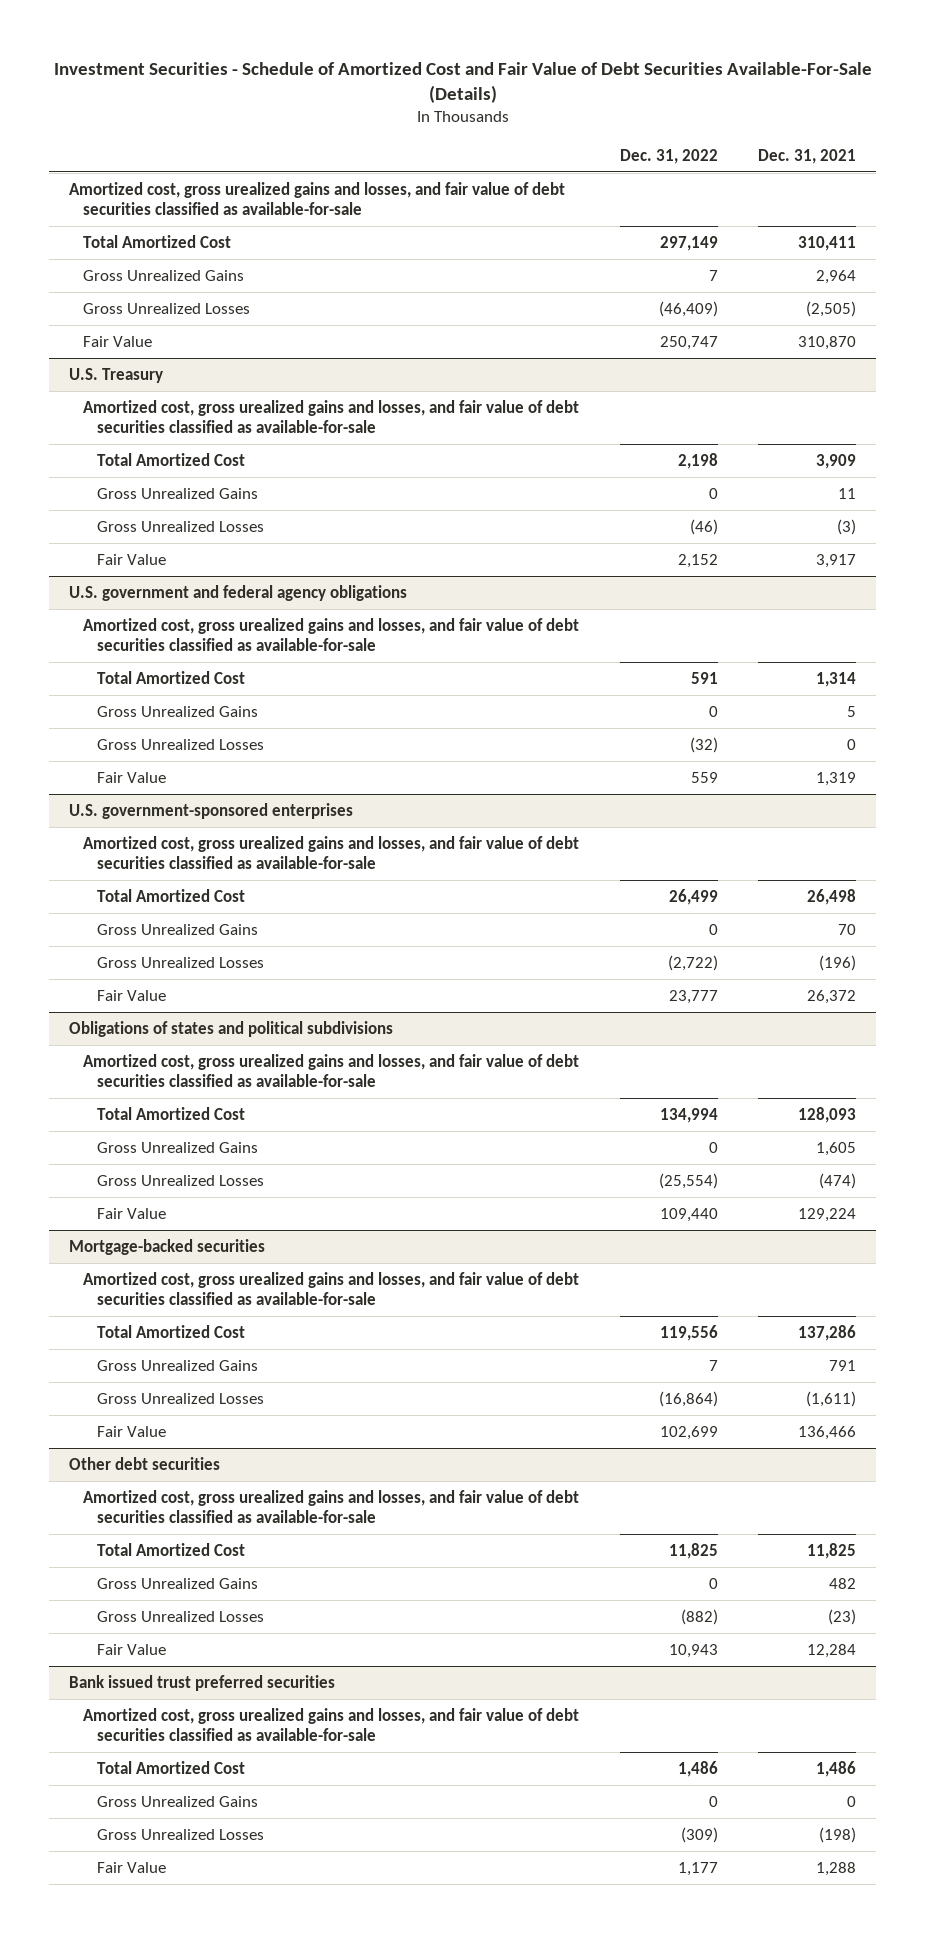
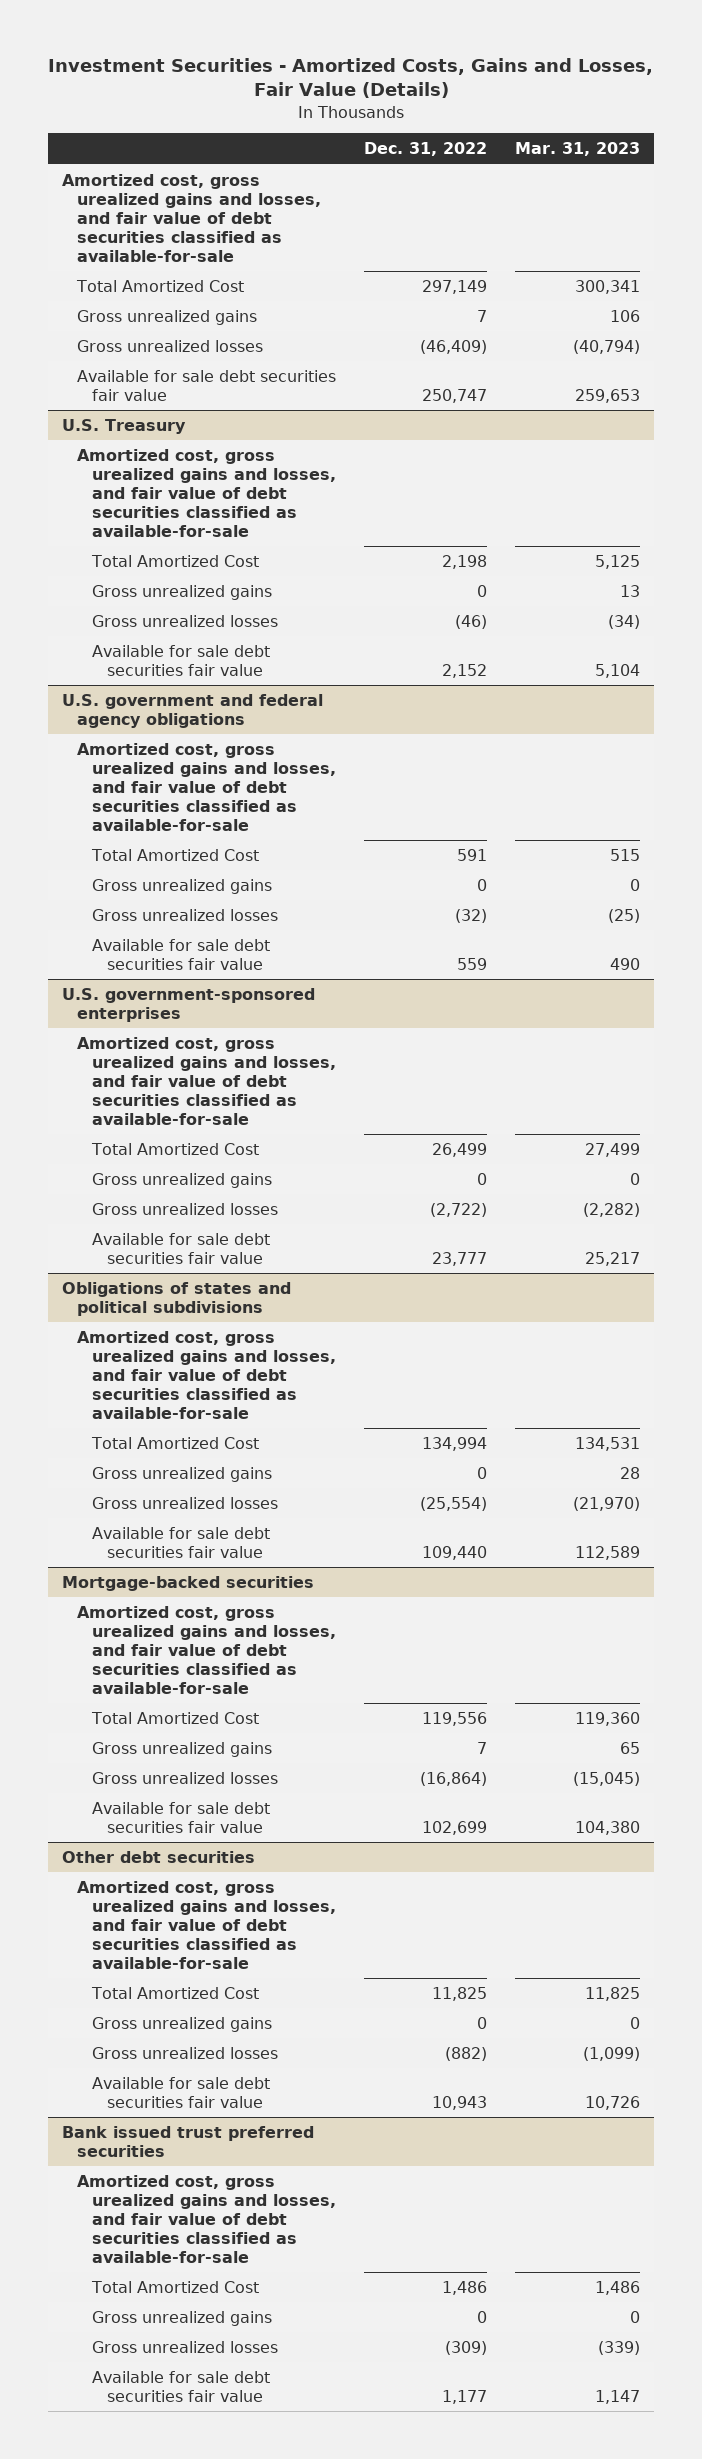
[53,61,872,104] Investment Securities - Schedule of Amortized Cost and Fair Value of Debt Securities Available-For-Sale (Details) -> [47,58,653,99] Investment Securities - Amortized Costs, Gains and Losses, Fair Value (Details)
[757,148,856,164] Dec. 31, 2021 -> none
none -> [515,142,641,157] Mar. 31, 2023
[83,269,245,281] Gross Unrealized Gains -> [76,309,257,325] Gross unrealized gains
[83,302,251,314] Gross Unrealized Losses -> [76,339,263,352] Gross unrealized losses
[83,335,153,347] Fair Value -> [76,369,336,401] Available for sale debt securities fair value
[97,487,259,499] Gross Unrealized Gains -> [92,584,273,600] Gross unrealized gains
[97,520,265,532] Gross Unrealized Losses -> [92,614,279,627] Gross unrealized losses
[97,553,167,565] Fair Value -> [92,644,271,676] Available for sale debt securities fair value
[97,705,259,717] Gross Unrealized Gains -> [92,878,273,894] Gross unrealized gains
[97,738,265,750] Gross Unrealized Losses -> [92,908,279,921] Gross unrealized losses
[97,771,167,783] Fair Value -> [92,938,271,970] Available for sale debt securities fair value
[97,923,259,935] Gross Unrealized Gains -> [92,1172,273,1188] Gross unrealized gains
[97,956,265,968] Gross Unrealized Losses -> [92,1202,279,1215] Gross unrealized losses
[97,989,167,1001] Fair Value -> [92,1232,271,1264] Available for sale debt securities fair value
[97,1141,259,1153] Gross Unrealized Gains -> [92,1466,273,1482] Gross unrealized gains
[97,1174,265,1186] Gross Unrealized Losses -> [92,1496,279,1509] Gross unrealized losses
[97,1207,167,1219] Fair Value -> [92,1526,271,1558] Available for sale debt securities fair value
[97,1359,259,1371] Gross Unrealized Gains -> [92,1741,273,1757] Gross unrealized gains
[97,1392,265,1404] Gross Unrealized Losses -> [92,1771,279,1784] Gross unrealized losses
[97,1425,167,1437] Fair Value -> [92,1801,271,1833] Available for sale debt securities fair value
[97,1577,259,1589] Gross Unrealized Gains -> [92,2016,273,2032] Gross unrealized gains
[97,1610,265,1622] Gross Unrealized Losses -> [92,2046,279,2059] Gross unrealized losses
[97,1643,167,1655] Fair Value -> [92,2076,271,2108] Available for sale debt securities fair value
[97,1795,259,1807] Gross Unrealized Gains -> [92,2310,273,2326] Gross unrealized gains
[97,1828,265,1840] Gross Unrealized Losses -> [92,2340,279,2353] Gross unrealized losses
[97,1861,167,1873] Fair Value -> [92,2370,271,2402] Available for sale debt securities fair value

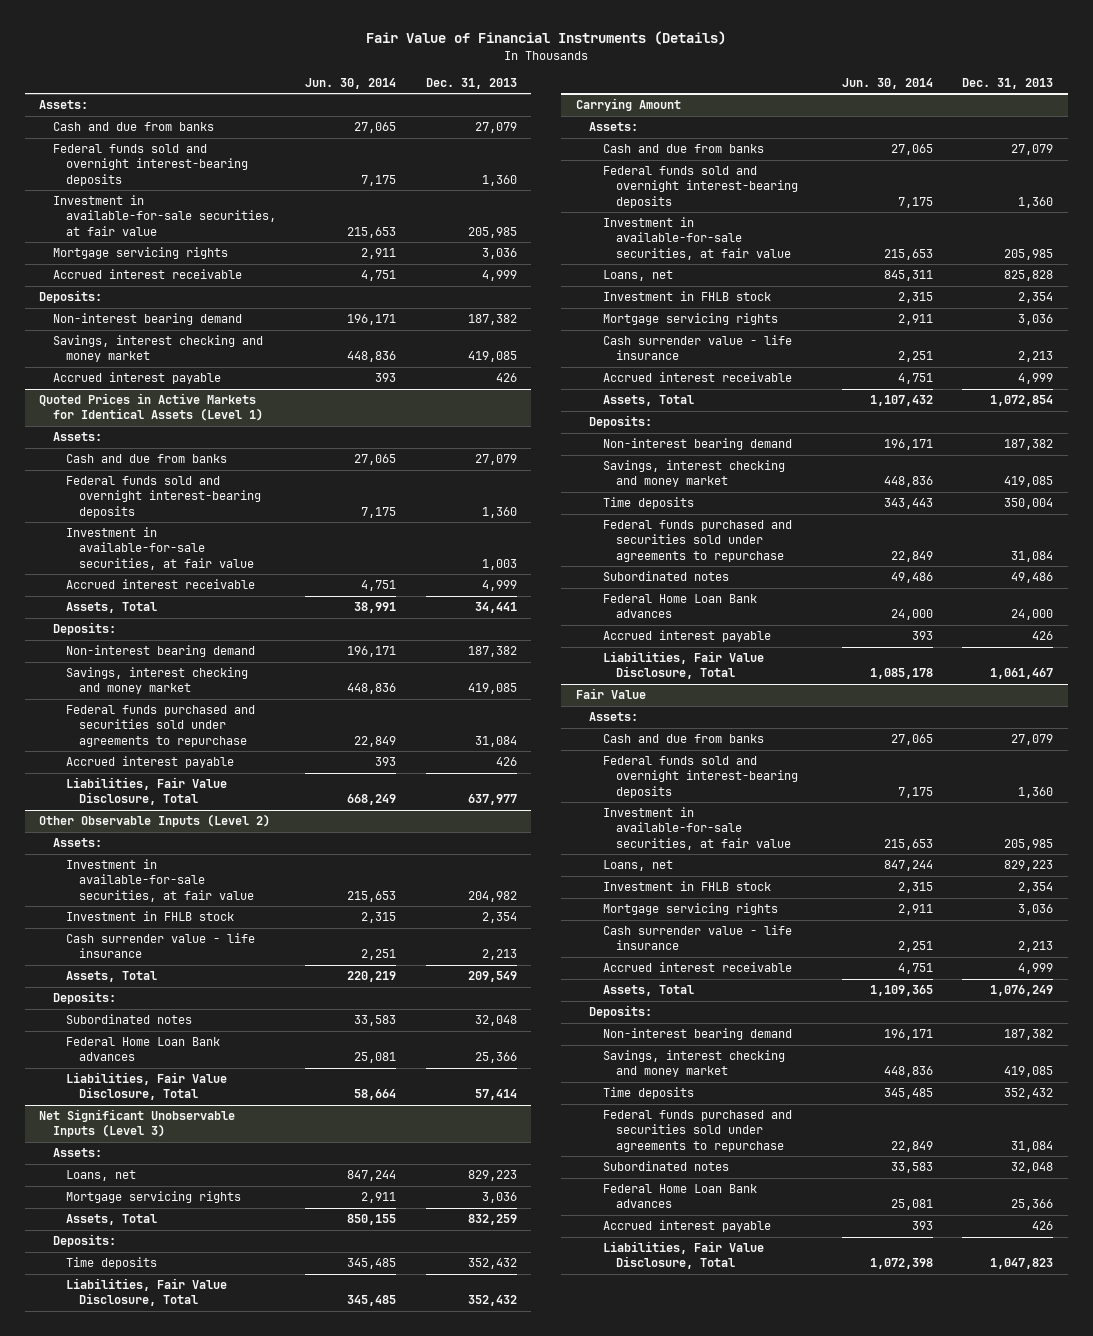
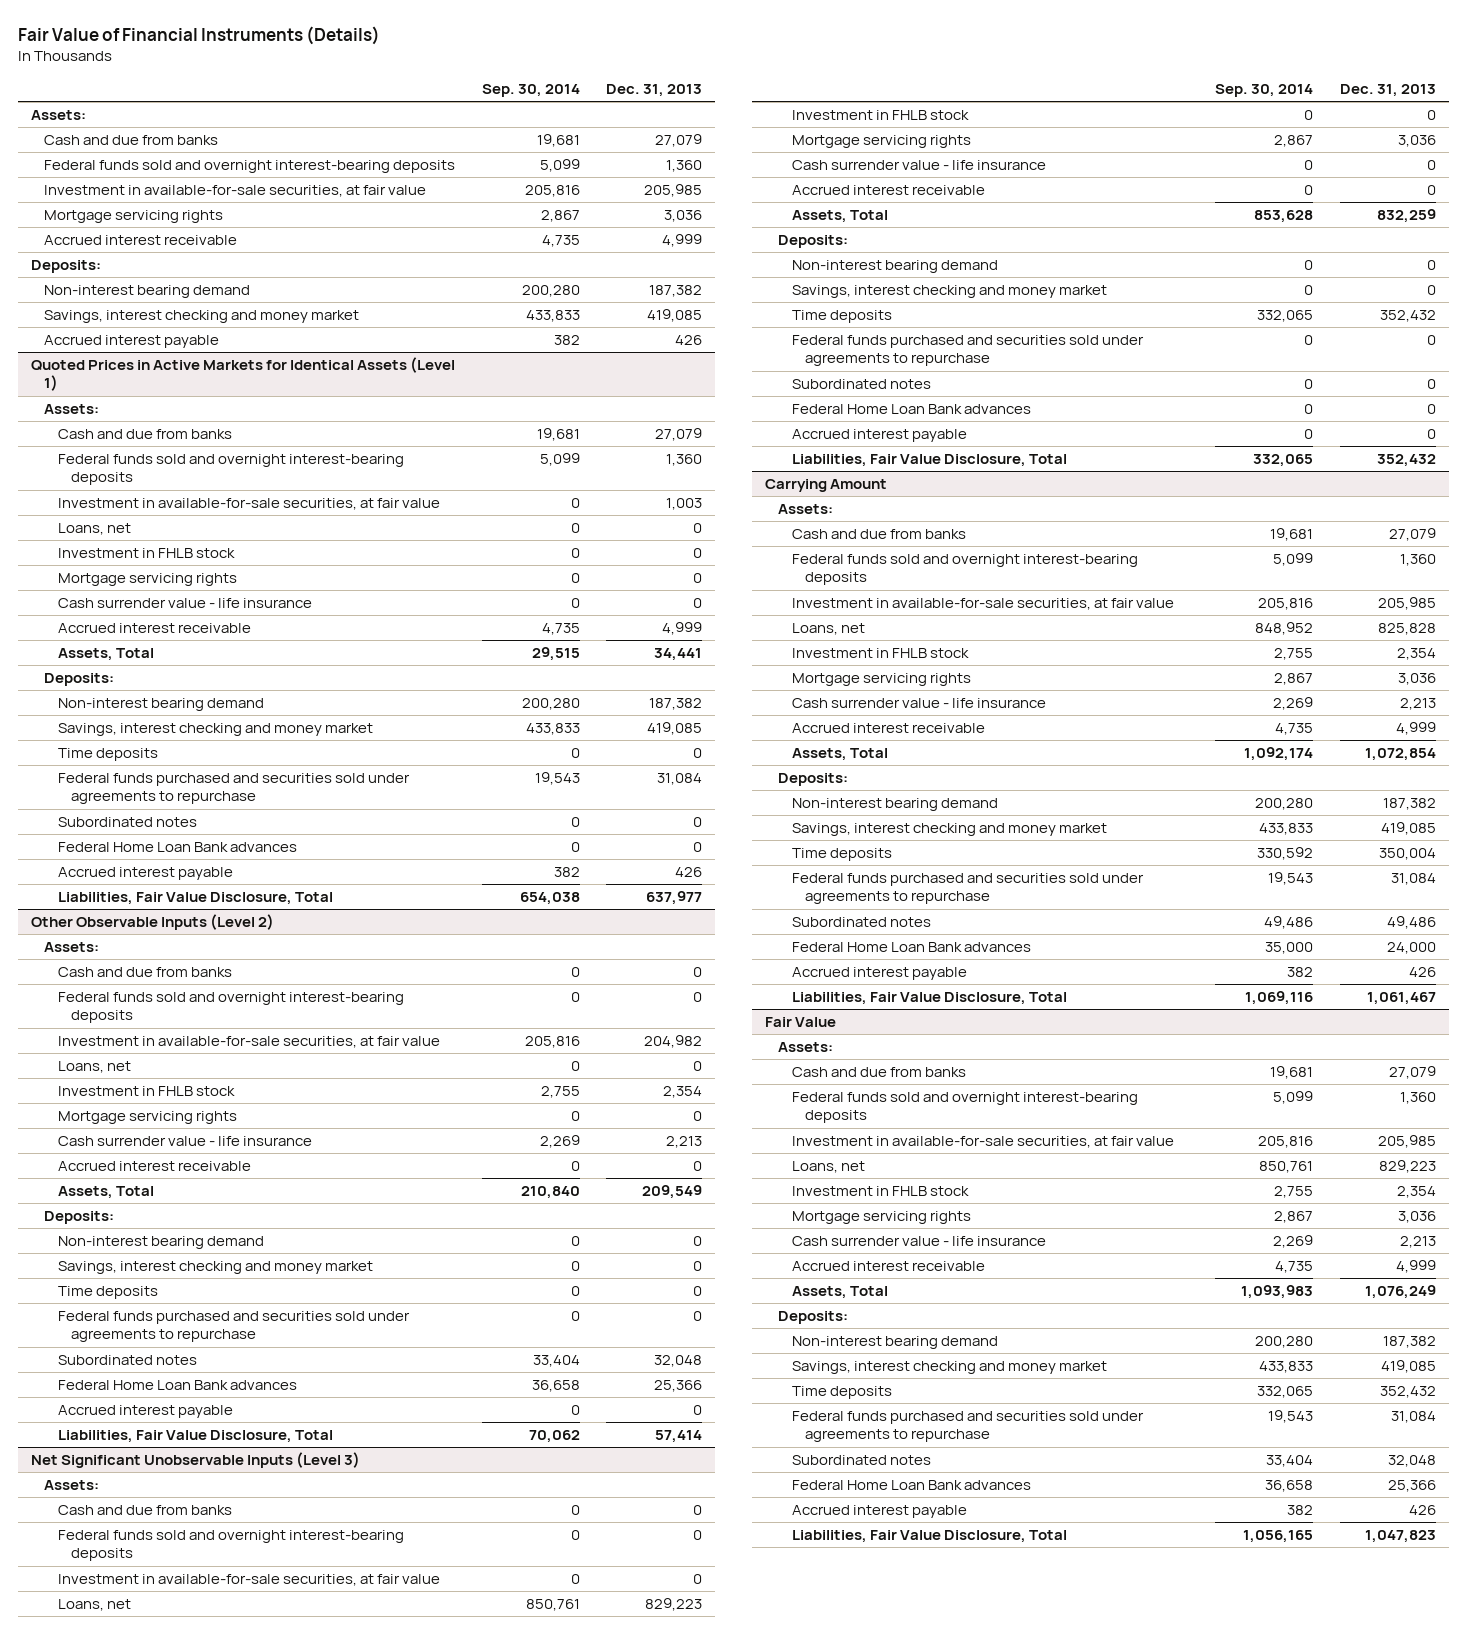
[305,78,397,90] Jun. 30, 2014 -> none
none -> [481,84,580,98] Sep. 30, 2014
none -> [57,523,131,536] Loans, net
none -> [57,548,235,559] Investment in FHLB stock
none -> [57,573,237,587] Mortgage servicing rights
none -> [57,598,312,609] Cash surrender value - life insurance
none -> [57,748,158,762] Time deposits
none -> [57,817,197,828] Subordinated notes
none -> [57,842,297,853] Federal Home Loan Bank advances
none -> [57,967,232,978] Cash and due from banks
none -> [57,992,404,1024] Federal funds sold and overnight interest-bearing deposits
none -> [57,1061,131,1074] Loans, net
none -> [57,1111,237,1125] Mortgage servicing rights
none -> [57,1161,251,1172] Accrued interest receivable
none -> [57,1236,264,1250] Non-interest bearing demand
none -> [57,1261,373,1275] Savings, interest checking and money market
none -> [57,1286,158,1300] Time deposits
none -> [57,1311,410,1343] Federal funds purchased and securities sold under agreements to repurchase
none -> [57,1405,233,1419] Accrued interest payable
none -> [57,1505,232,1516] Cash and due from banks
none -> [57,1530,404,1562] Federal funds sold and overnight interest-bearing deposits
none -> [57,1574,440,1587] Investment in available-for-sale securities, at fair value
none -> [791,110,969,121] Investment in FHLB stock
none -> [791,160,1046,171] Cash surrender value - life insurance
none -> [791,185,985,196] Accrued interest receivable
none -> [791,260,998,274] Non-interest bearing demand
none -> [791,285,1107,299] Savings, interest checking and money market
none -> [791,335,1144,367] Federal funds purchased and securities sold under agreements to repurchase
none -> [791,379,931,390] Subordinated notes
none -> [791,404,1031,415] Federal Home Loan Bank advances
none -> [791,429,967,443] Accrued interest payable

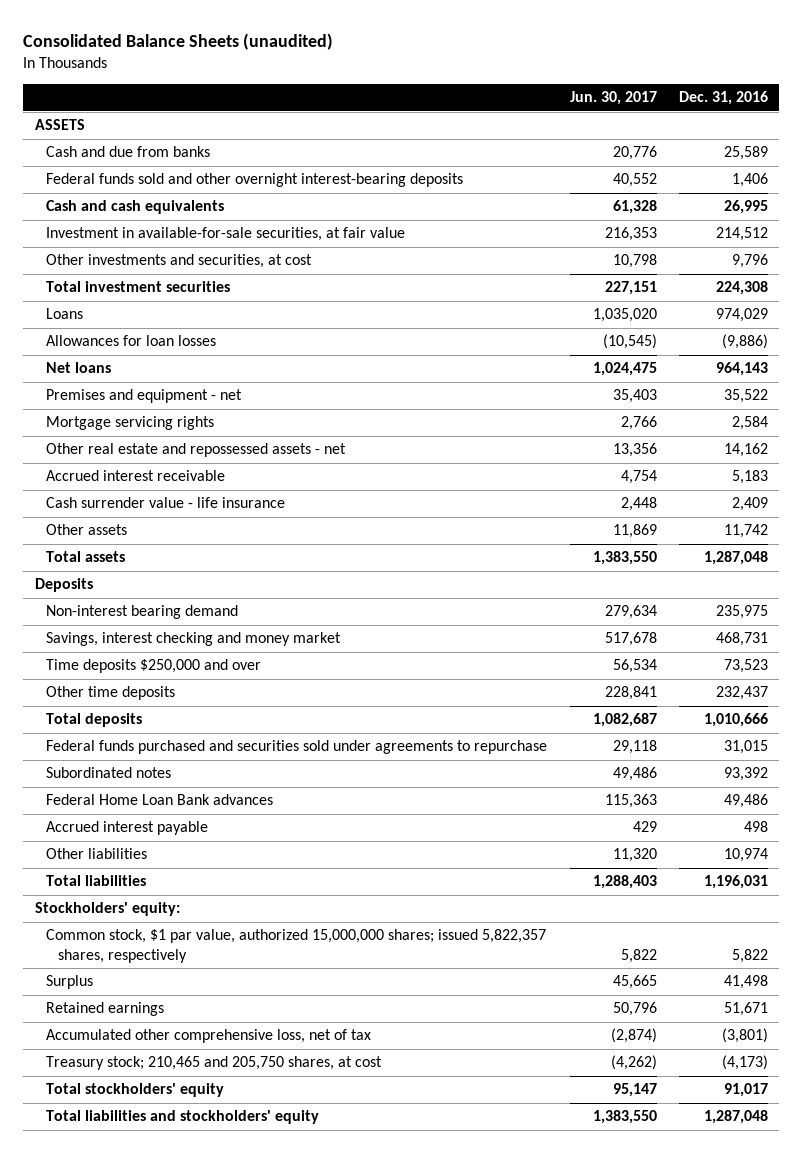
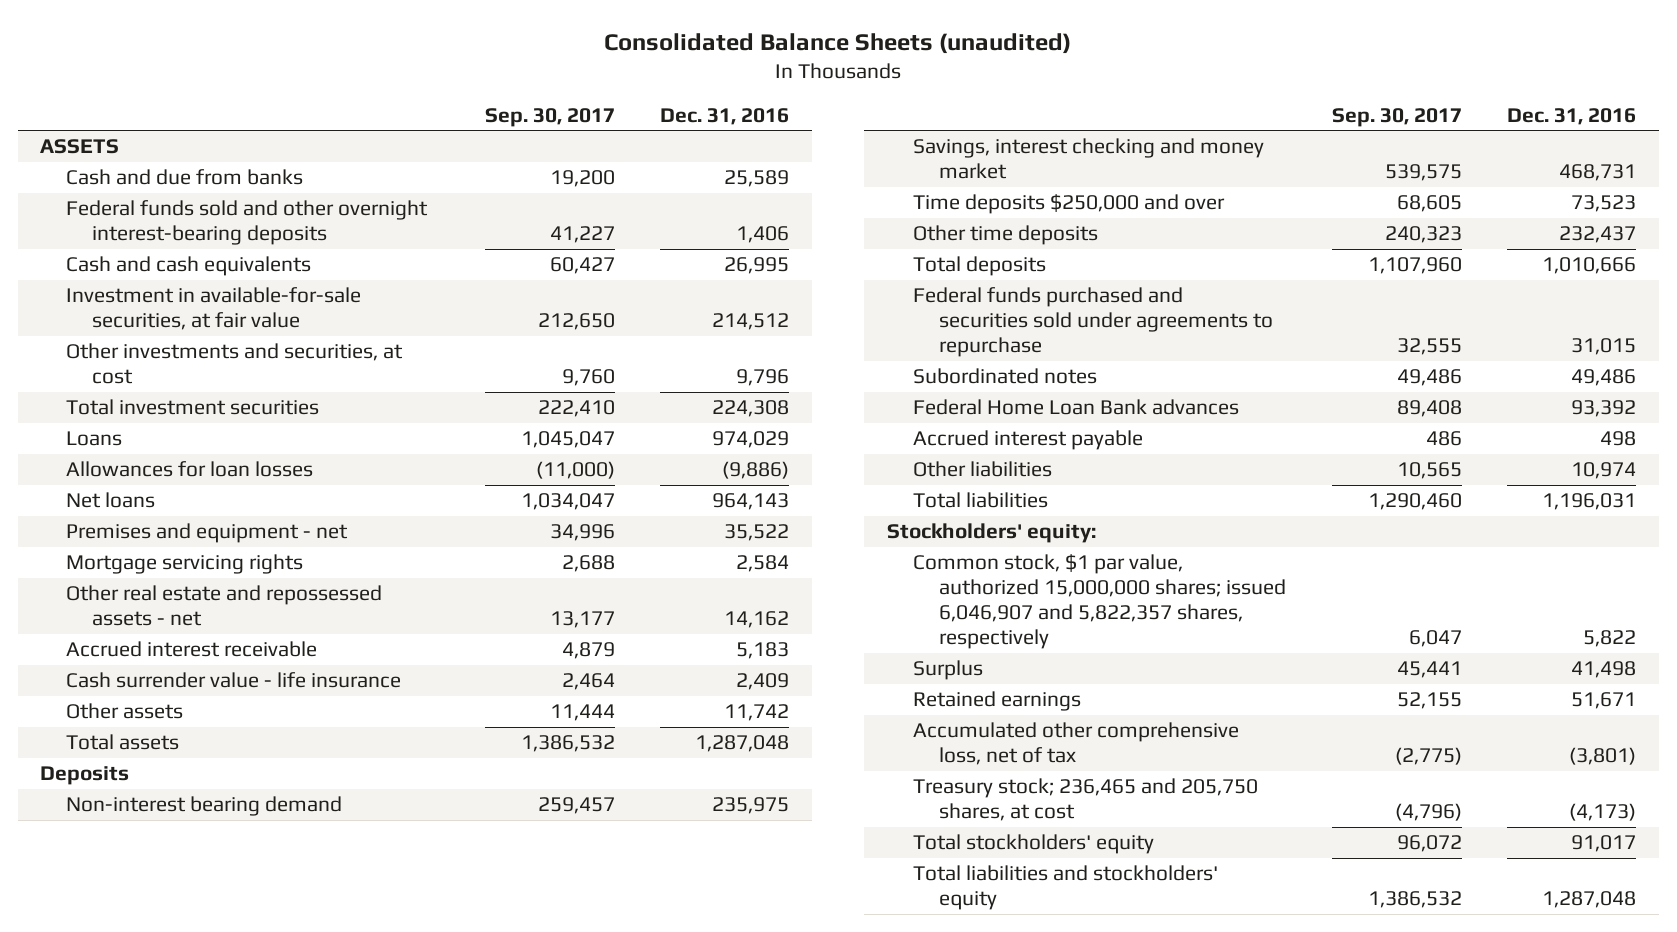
[569,91,657,106] Jun. 30, 2017 -> none
none -> [484,107,615,127] Sep. 30, 2017
[724,767,769,782] 93,392 -> [1571,369,1637,387] 49,486
[724,794,769,809] 49,486 -> [1571,400,1637,418] 93,392
[46,929,547,964] Common stock, $1 par value, authorized 15,000,000 shares; issued 5,822,357 shares, respectively -> [913,554,1287,649] Common stock, $1 par value, authorized 15,000,000 shares; issued 6,046,907 and 5,822,357 shares, respectively
[46,1056,383,1071] Treasury stock; 210,465 and 205,750 shares, at cost -> [913,778,1259,822] Treasury stock; 236,465 and 205,750 shares, at cost

